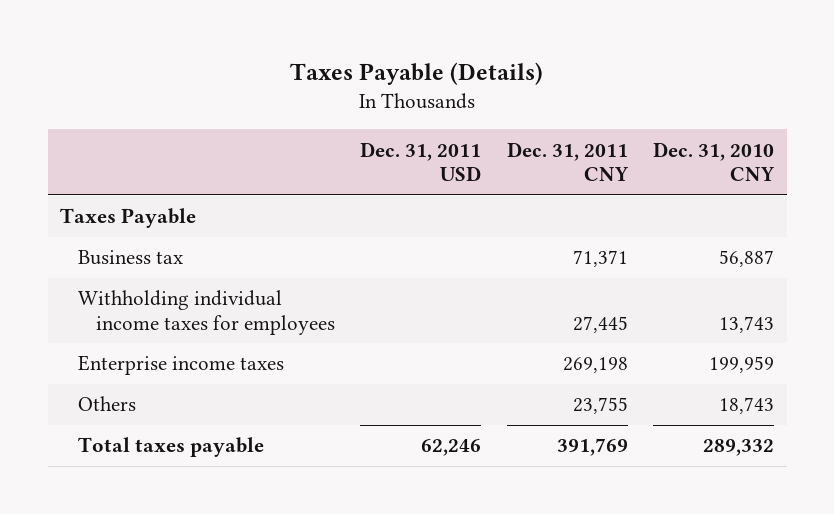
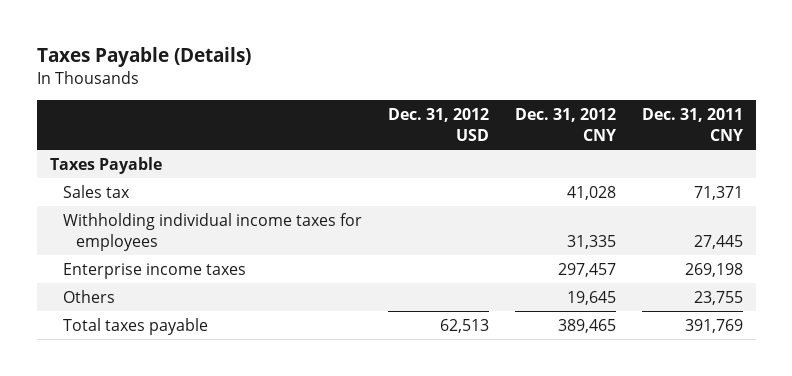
[360,141,482,182] Dec. 31, 2011 USD -> none
[652,141,775,182] Dec. 31, 2010 CNY -> none
none -> [387,107,489,141] Dec. 31, 2012 USD
none -> [514,107,616,141] Dec. 31, 2012 CNY
[78,250,184,266] Business tax -> [62,184,130,198] Sales tax

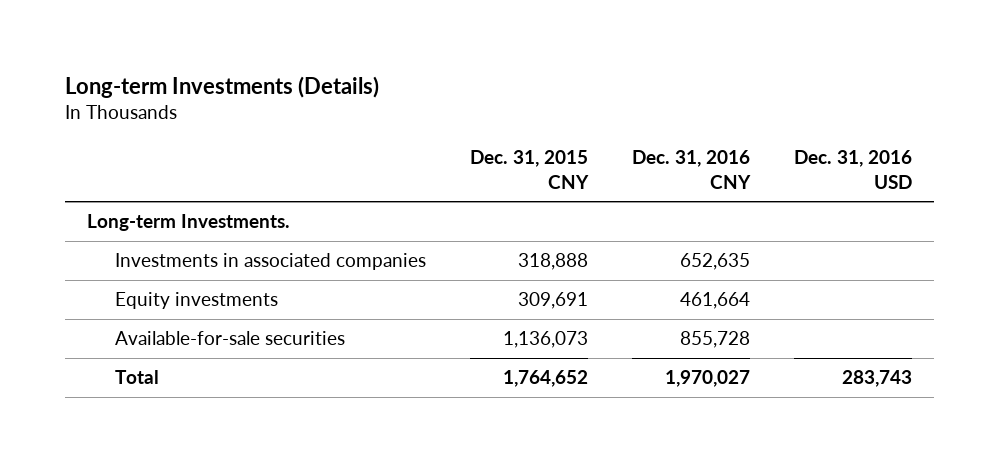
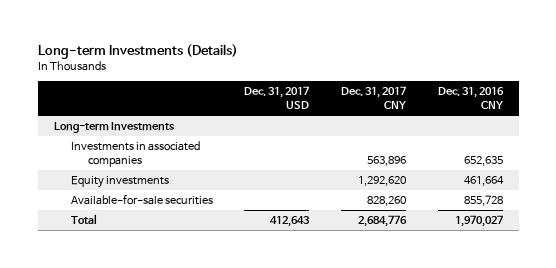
[469,150,589,189] Dec. 31, 2015 CNY -> none
[793,150,912,189] Dec. 31, 2016 USD -> none
none -> [244,86,310,110] Dec. 31, 2017 USD
none -> [341,86,407,110] Dec. 31, 2017 CNY
[86,214,290,232] Long-term Investments. -> [53,122,175,134] Long-term Investments

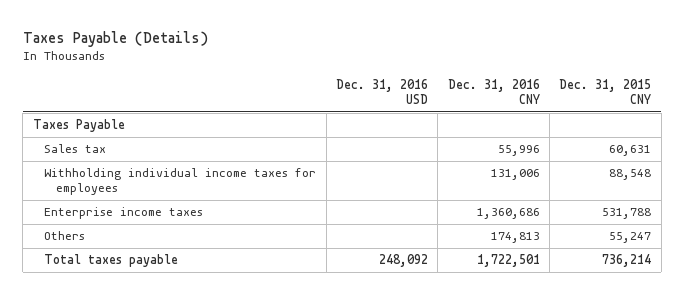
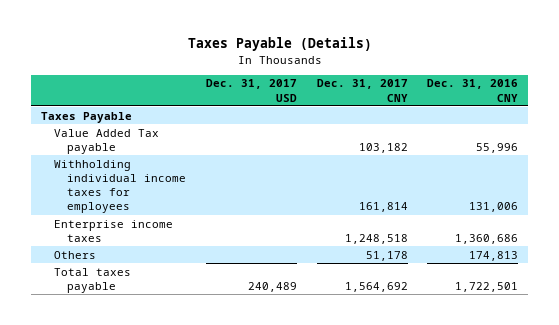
[335,79,428,104] Dec. 31, 2016 USD -> none
[559,79,652,104] Dec. 31, 2015 CNY -> none
none -> [205,79,297,102] Dec. 31, 2017 USD
none -> [316,79,408,102] Dec. 31, 2017 CNY
[44,144,107,154] Sales tax -> [54,128,160,154] Value Added Tax payable

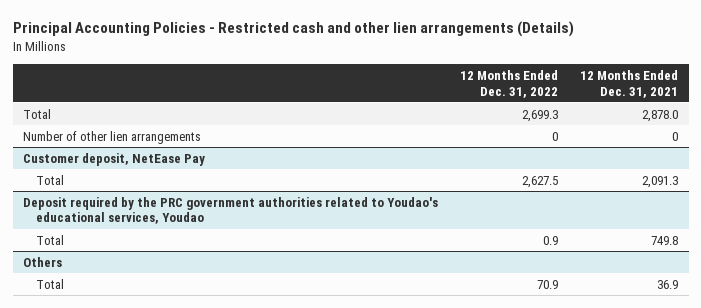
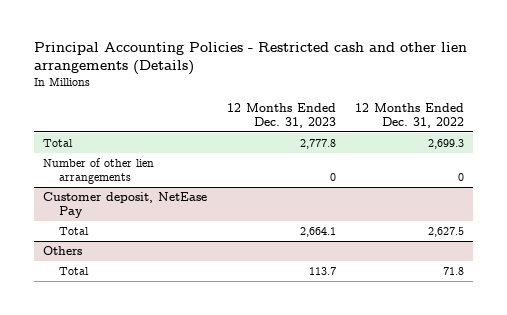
[579,69,678,98] 12 Months Ended Dec. 31, 2021 -> none
none -> [226,103,336,128] 12 Months Ended Dec. 31, 2023
[23,196,439,225] Deposit required by the PRC government authorities related to Youdao's educational services, Youdao -> none
[35,234,64,245] Total -> none
[537,279,559,289] 70.9 -> [442,267,464,276] 71.8

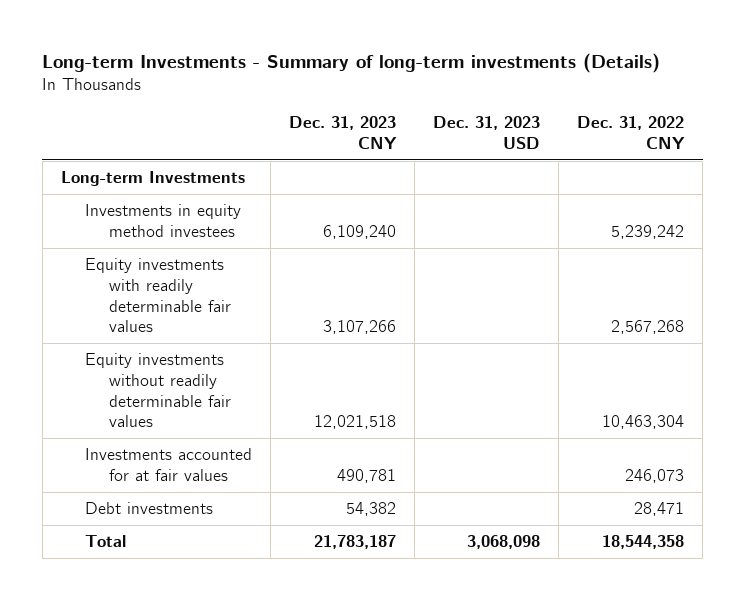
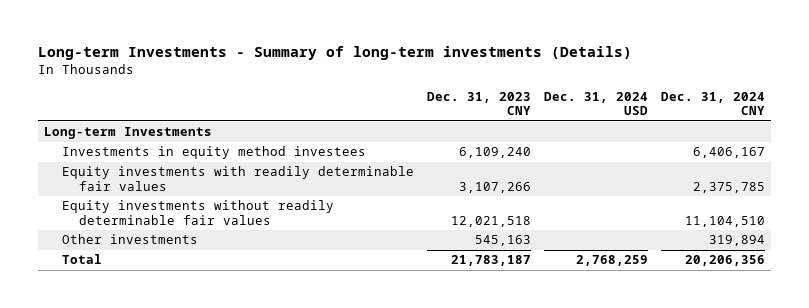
[433,116,541,149] Dec. 31, 2023 USD -> none
[577,116,686,149] Dec. 31, 2022 CNY -> none
none -> [543,91,648,116] Dec. 31, 2024 USD
none -> [660,91,765,116] Dec. 31, 2024 CNY
[84,448,252,481] Investments accounted for at fair values -> none
[84,502,213,515] Debt investments -> none
none -> [61,234,198,245] Other investments

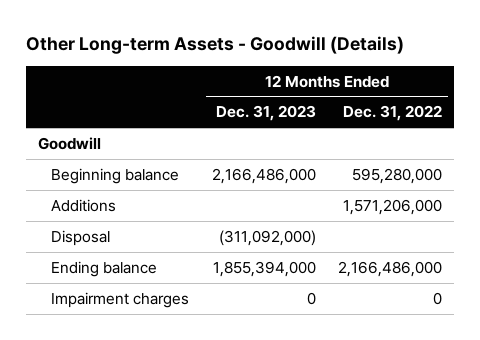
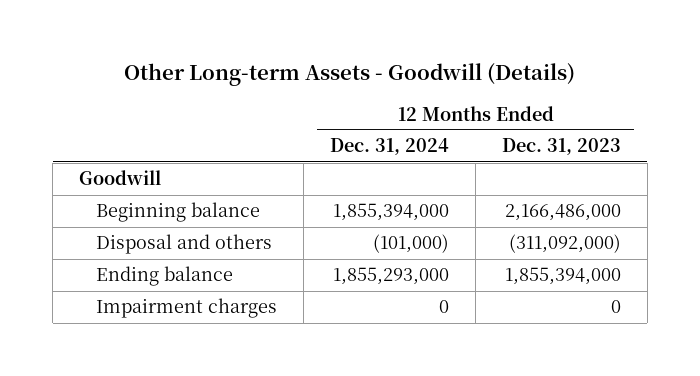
[343,105,443,122] Dec. 31, 2022 -> none
none -> [330,138,450,156] Dec. 31, 2024
[50,198,116,212] Additions -> none
[50,229,110,246] Disposal -> [96,234,273,255] Disposal and others

